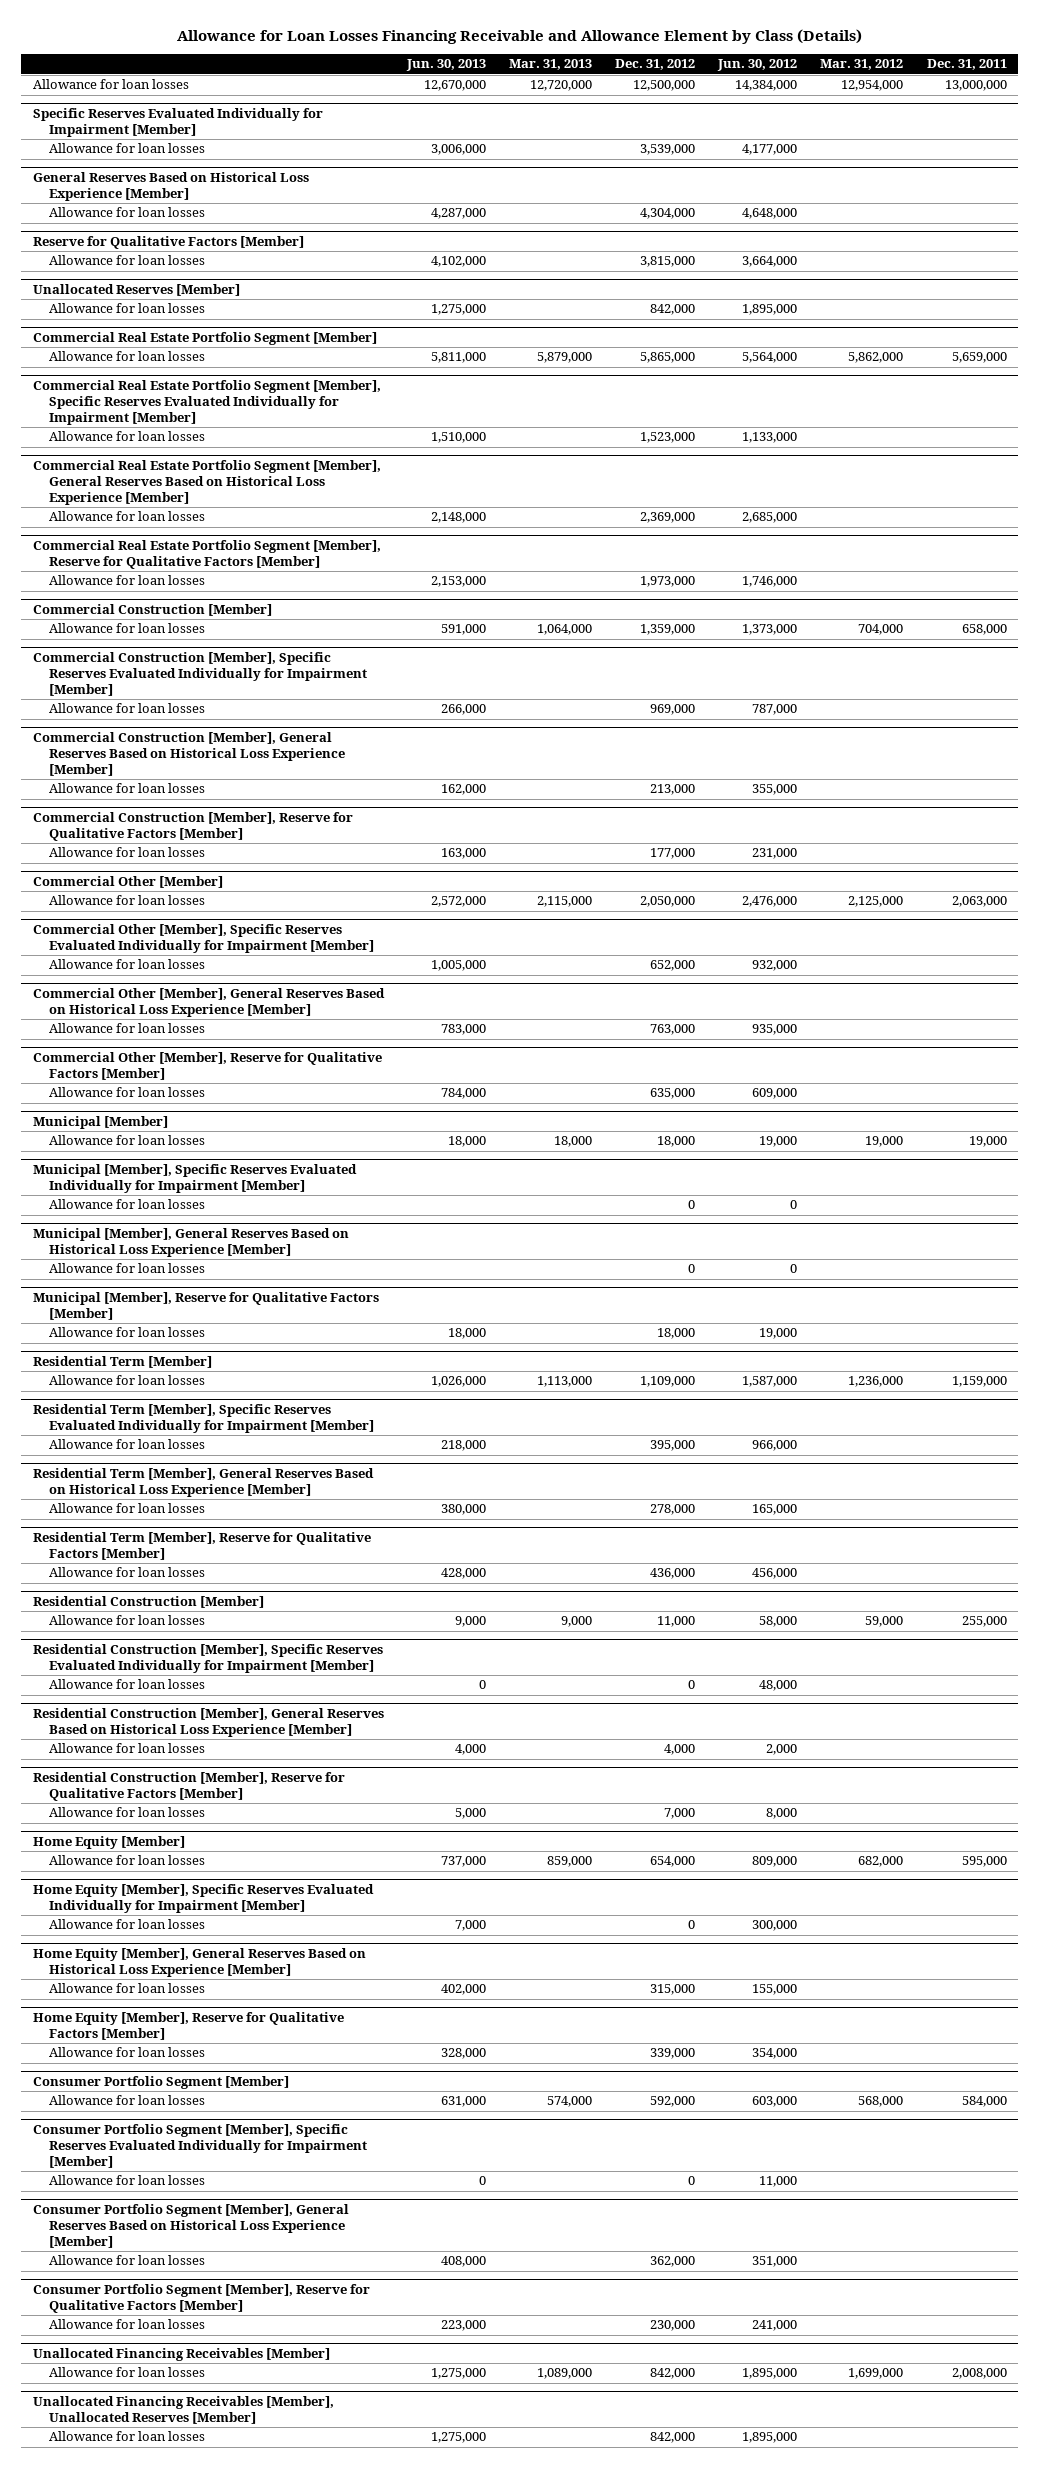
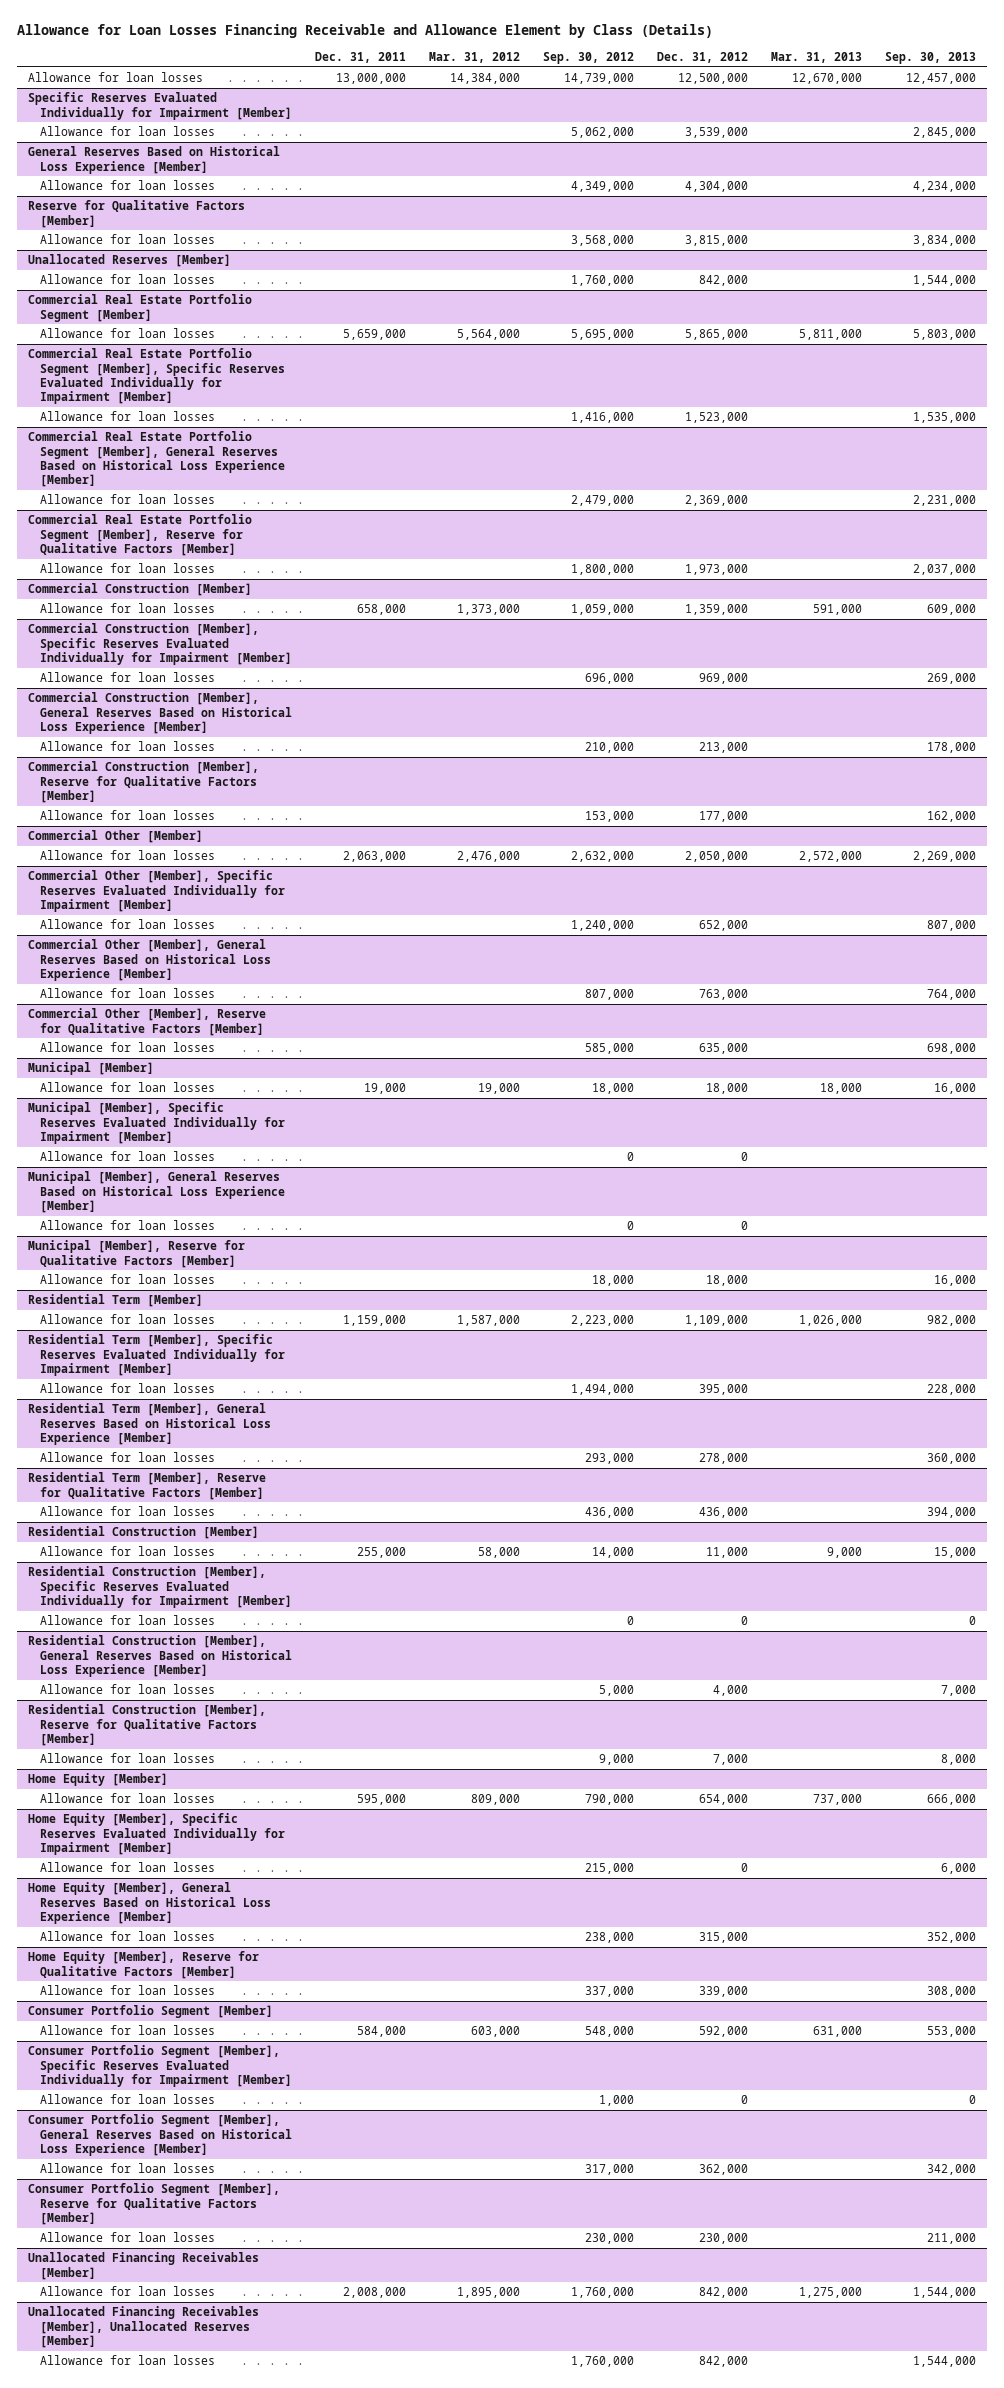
[405,59,486,72] Jun. 30, 2013 -> none
[717,59,798,72] Jun. 30, 2012 -> none
none -> [543,51,635,64] Sep. 30, 2012
none -> [884,51,976,64] Sep. 30, 2013
[529,80,592,92] 12,720,000 -> [791,73,862,85] 12,670,000
[841,80,904,92] 12,954,000 -> [450,73,521,85] 14,384,000
[536,352,592,364] 5,879,000 -> [798,329,862,341] 5,811,000
[848,352,904,364] 5,862,000 -> [457,329,521,341] 5,564,000
[536,624,592,636] 1,064,000 -> [812,604,862,616] 591,000
[858,624,904,636] 704,000 -> [457,604,521,616] 1,373,000
[536,896,592,908] 2,115,000 -> [798,851,862,863] 2,572,000
[848,896,904,908] 2,125,000 -> [457,851,521,863] 2,476,000
[536,1376,592,1388] 1,113,000 -> [798,1315,862,1327] 1,026,000
[848,1376,904,1388] 1,236,000 -> [457,1315,521,1327] 1,587,000
[865,1616,904,1628] 59,000 -> [478,1547,521,1559] 58,000
[546,1856,592,1868] 859,000 -> [812,1794,862,1806] 737,000
[858,1856,904,1868] 682,000 -> [471,1794,521,1806] 809,000
[546,2096,592,2108] 574,000 -> [812,2026,862,2038] 631,000
[858,2096,904,2108] 568,000 -> [471,2026,521,2038] 603,000
[536,2368,592,2380] 1,089,000 -> [798,2287,862,2299] 1,275,000
[848,2368,904,2380] 1,699,000 -> [457,2287,521,2299] 1,895,000

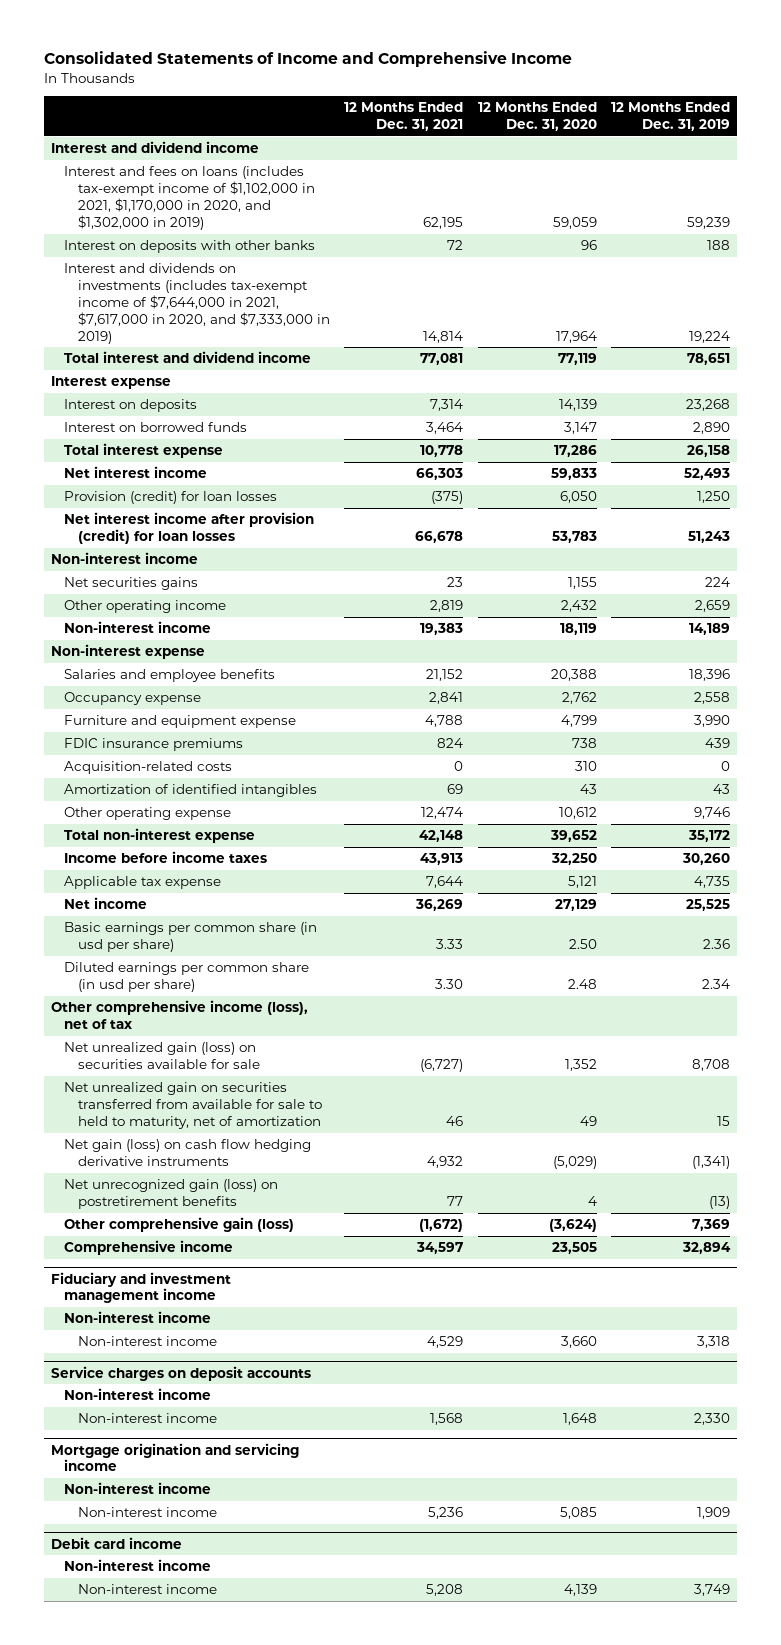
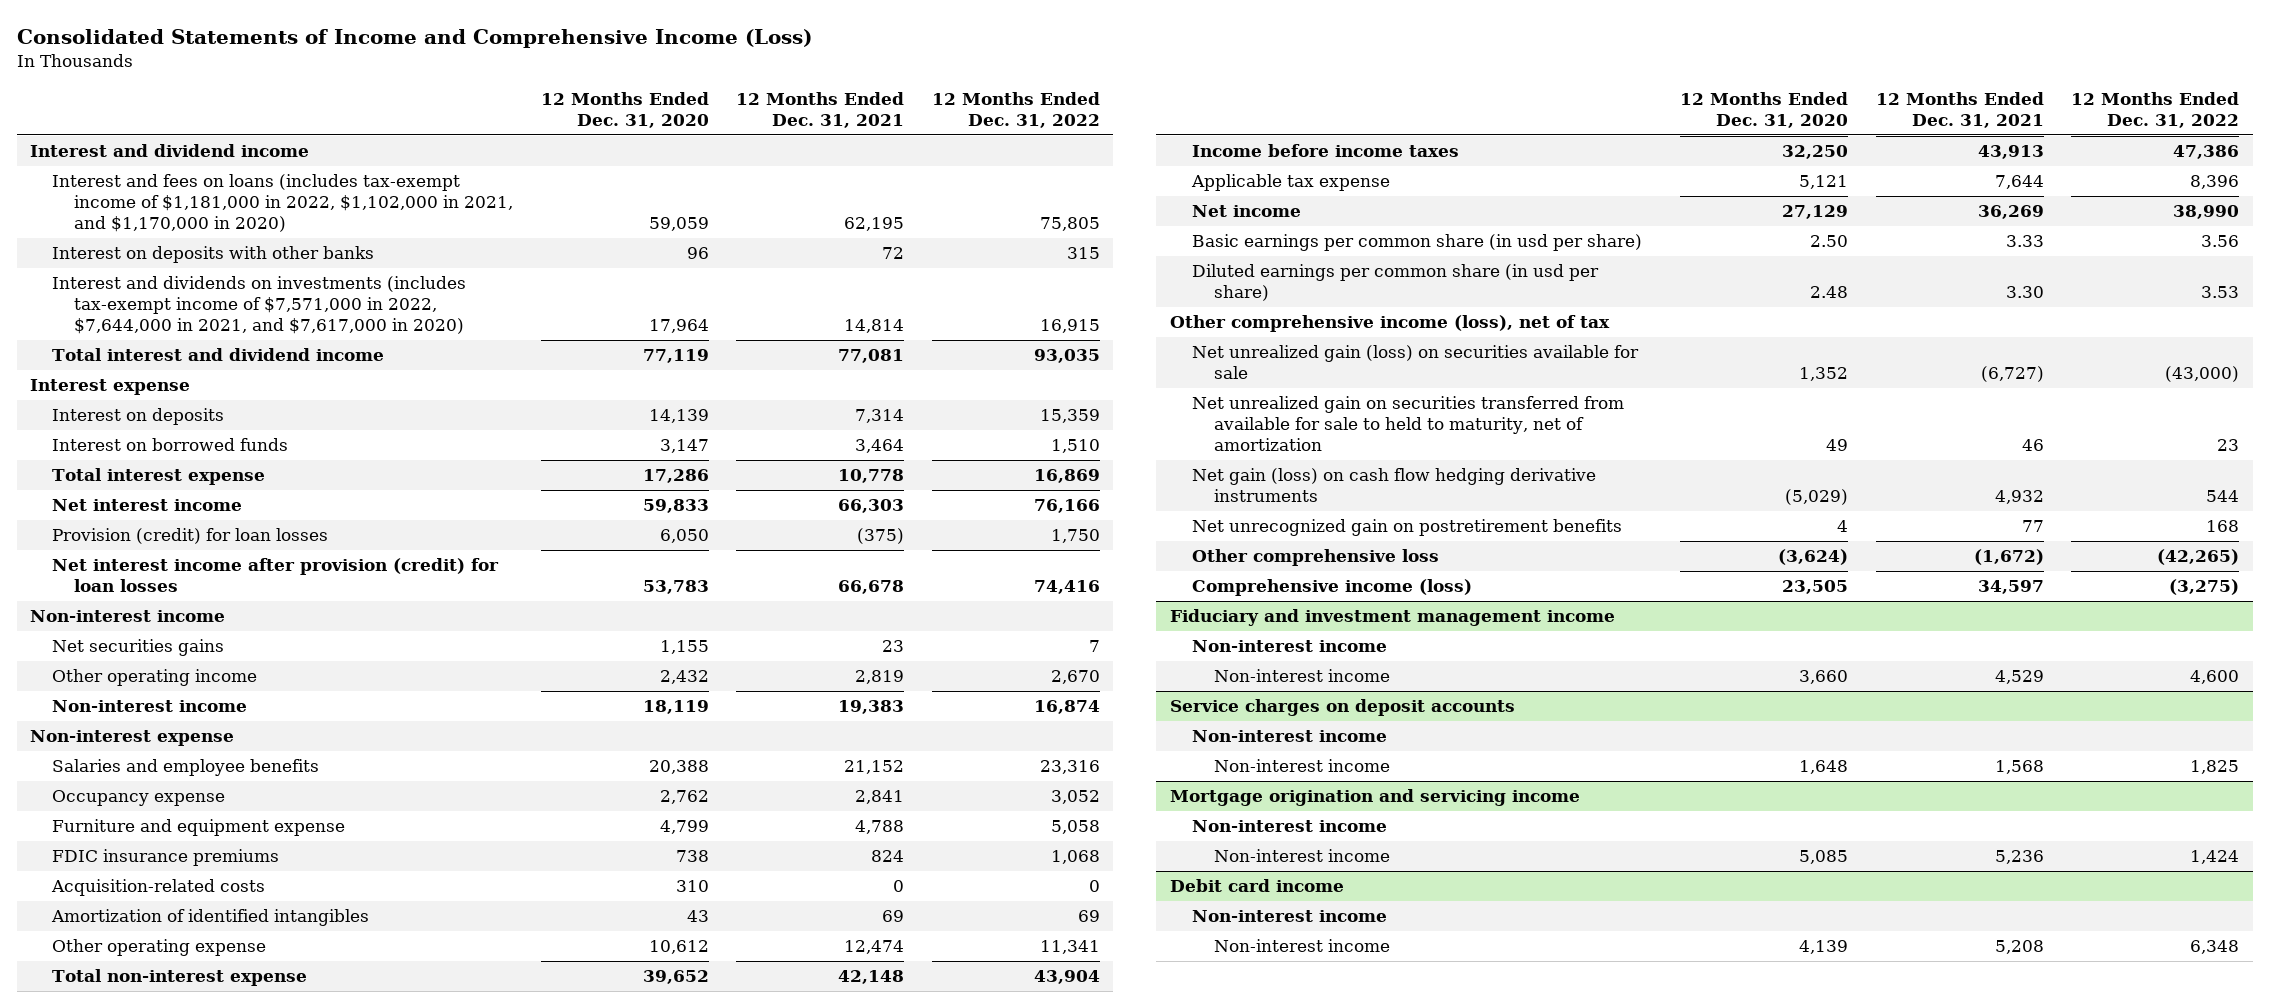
[43,51,572,68] Consolidated Statements of Income and Comprehensive Income -> [16,28,812,48] Consolidated Statements of Income and Comprehensive Income (Loss)
[611,102,731,132] 12 Months Ended Dec. 31, 2019 -> none
none -> [931,92,1100,129] 12 Months Ended Dec. 31, 2022
[64,166,316,230] Interest and fees on loans (includes tax-exempt income of $1,102,000 in 2021, $1,170,000 in 2020, and $1,302,000 in 2019) -> [52,174,514,233] Interest and fees on loans (includes tax-exempt income of $1,181,000 in 2022, $1,102,000 in 2021, and $1,170,000 in 2020)
[64,263,331,344] Interest and dividends on investments (includes tax-exempt income of $7,644,000 in 2021, $7,617,000 in 2020, and $7,333,000 in 2019) -> [52,276,467,335] Interest and dividends on investments (includes tax-exempt income of $7,571,000 in 2022, $7,644,000 in 2021, and $7,617,000 in 2020)
[64,1179,279,1210] Net unrecognized gain (loss) on postretirement benefits -> [1191,519,1622,537] Net unrecognized gain on postretirement benefits
[64,1217,295,1233] Other comprehensive gain (loss) -> [1191,549,1439,567] Other comprehensive loss
[64,1240,234,1256] Comprehensive income -> [1191,579,1472,597] Comprehensive income (loss)

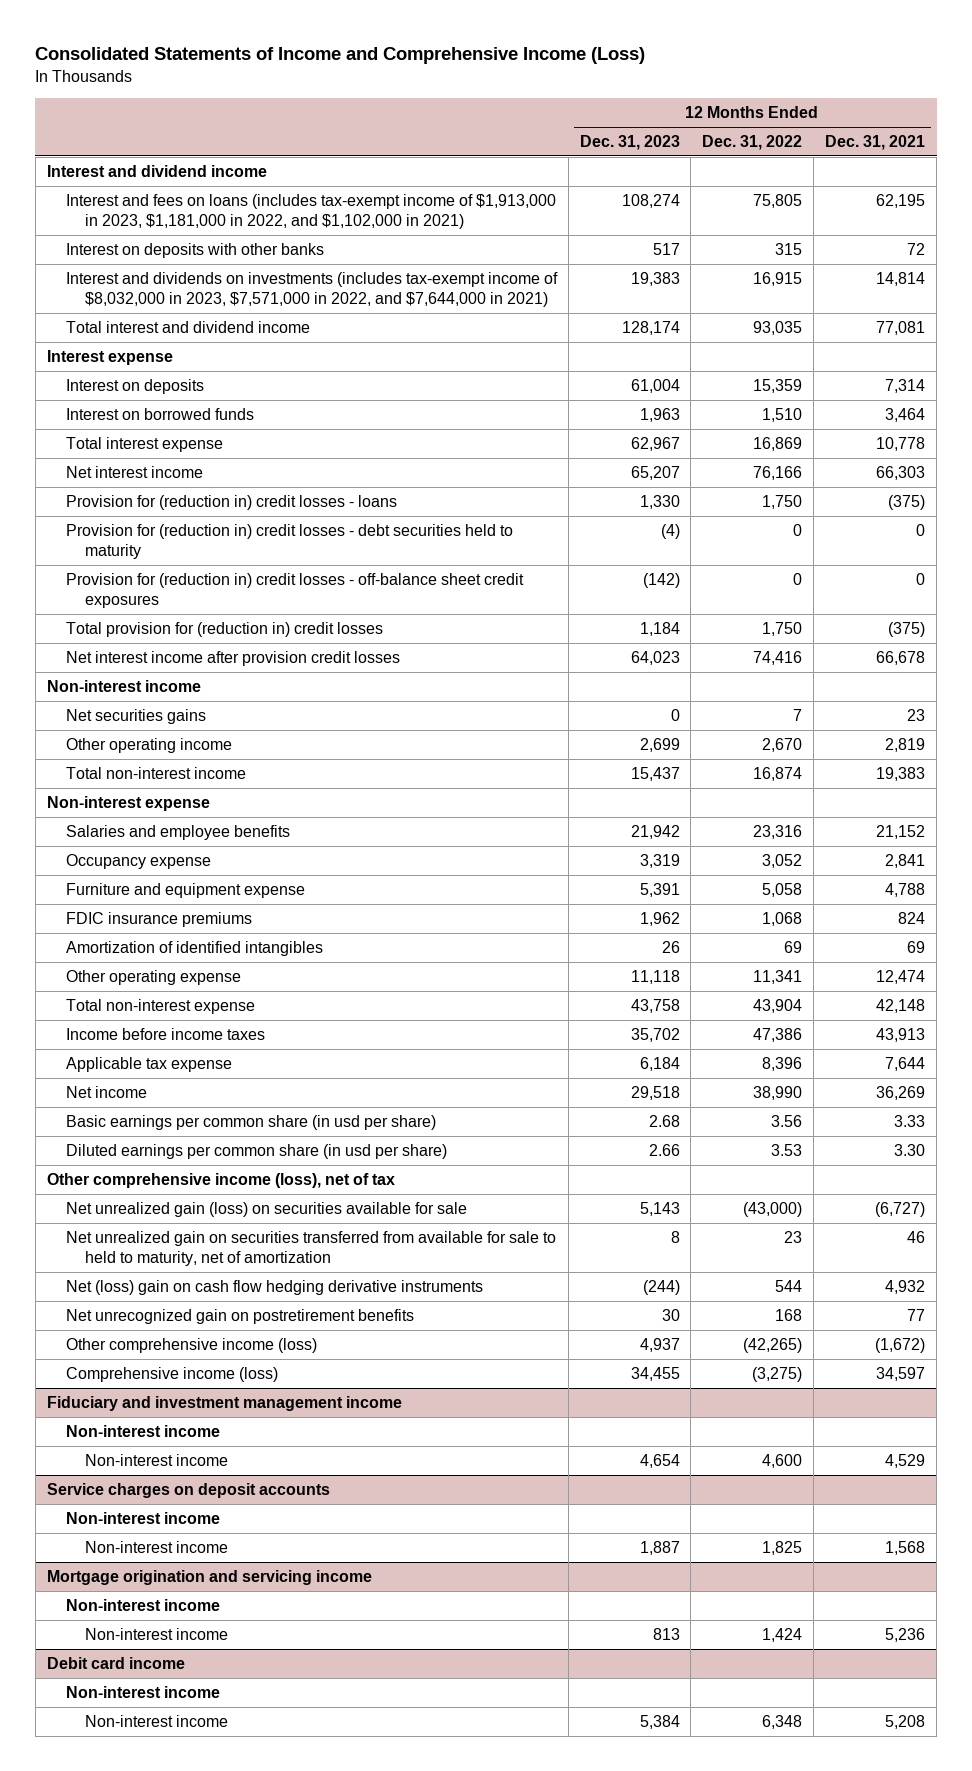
[540,92,709,129] 12 Months Ended Dec. 31, 2020 -> none
none -> [579,135,680,151] Dec. 31, 2023
[52,174,514,233] Interest and fees on loans (includes tax-exempt income of $1,181,000 in 2022, $1,102,000 in 2021, and $1,170,000 in 2020) -> [65,193,556,230] Interest and fees on loans (includes tax-exempt income of $1,913,000 in 2023, $1,181,000 in 2022, and $1,102,000 in 2021)
[52,276,467,335] Interest and dividends on investments (includes tax-exempt income of $7,571,000 in 2022, $7,644,000 in 2021, and $7,617,000 in 2020) -> [65,271,558,308] Interest and dividends on investments (includes tax-exempt income of $8,032,000 in 2023, $7,571,000 in 2022, and $7,644,000 in 2021)
[52,528,329,545] Provision (credit) for loan losses -> [65,494,397,510] Provision for (reduction in) credit losses - loans
none -> [65,523,513,560] Provision for (reduction in) credit losses - debt securities held to maturity
none -> [65,572,524,609] Provision for (reduction in) credit losses - off-balance sheet credit exposures
none -> [65,621,383,637] Total provision for (reduction in) credit losses
[52,558,500,593] Net interest income after provision (credit) for loan losses -> [65,650,400,666] Net interest income after provision credit losses
[52,700,248,713] Non-interest income -> [65,766,246,779] Total non-interest income
[51,879,266,897] Acquisition-related costs -> none
[1191,468,1596,503] Net gain (loss) on cash flow hedging derivative instruments -> [65,1279,483,1295] Net (loss) gain on cash flow hedging derivative instruments
[1191,549,1439,567] Other comprehensive loss -> [65,1337,317,1353] Other comprehensive income (loss)

